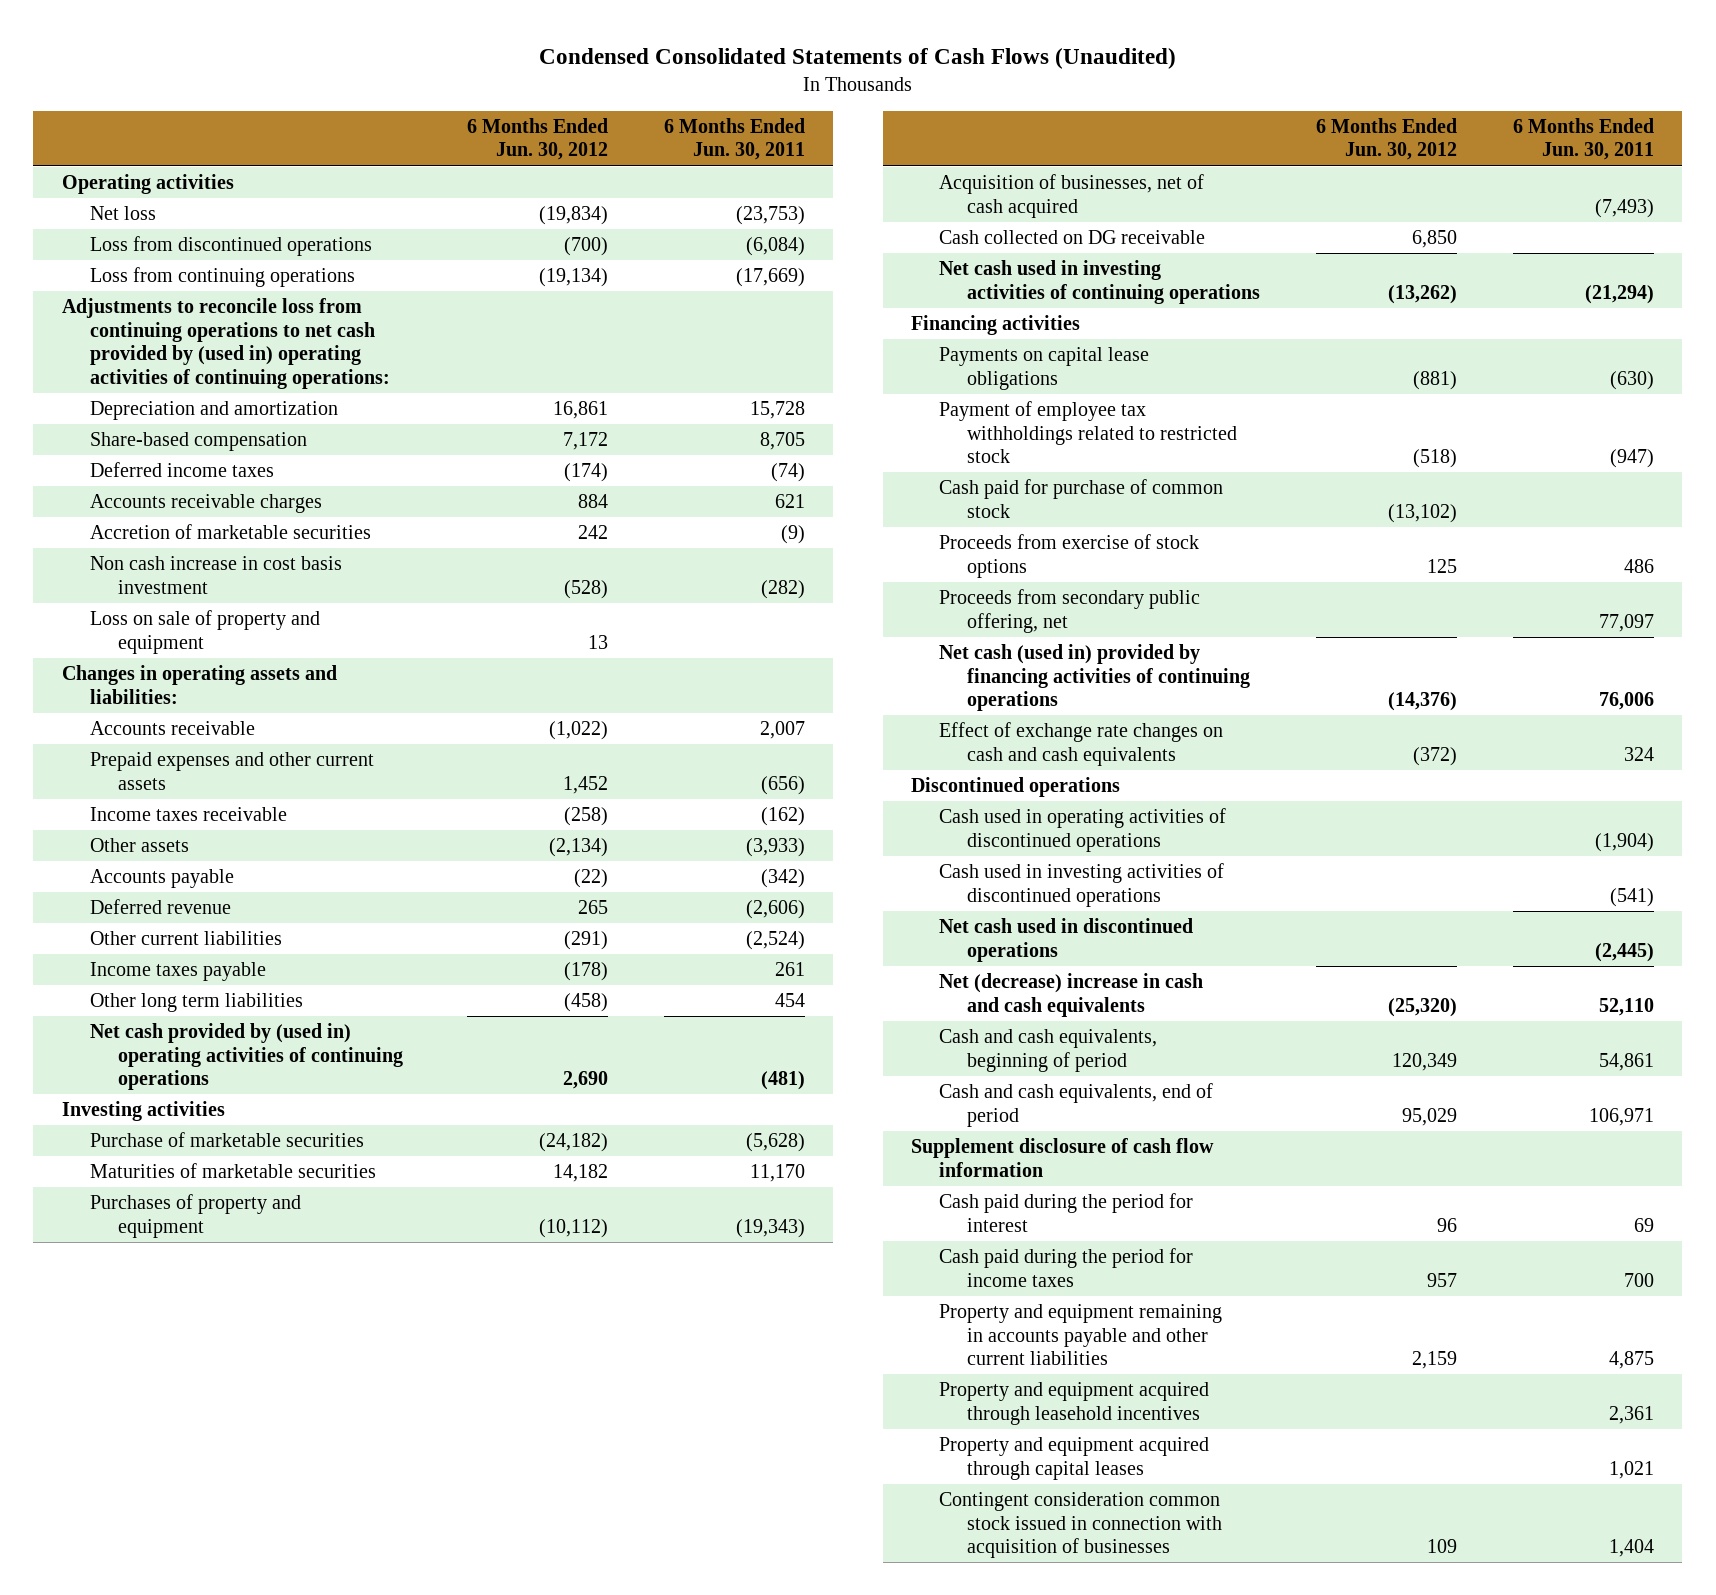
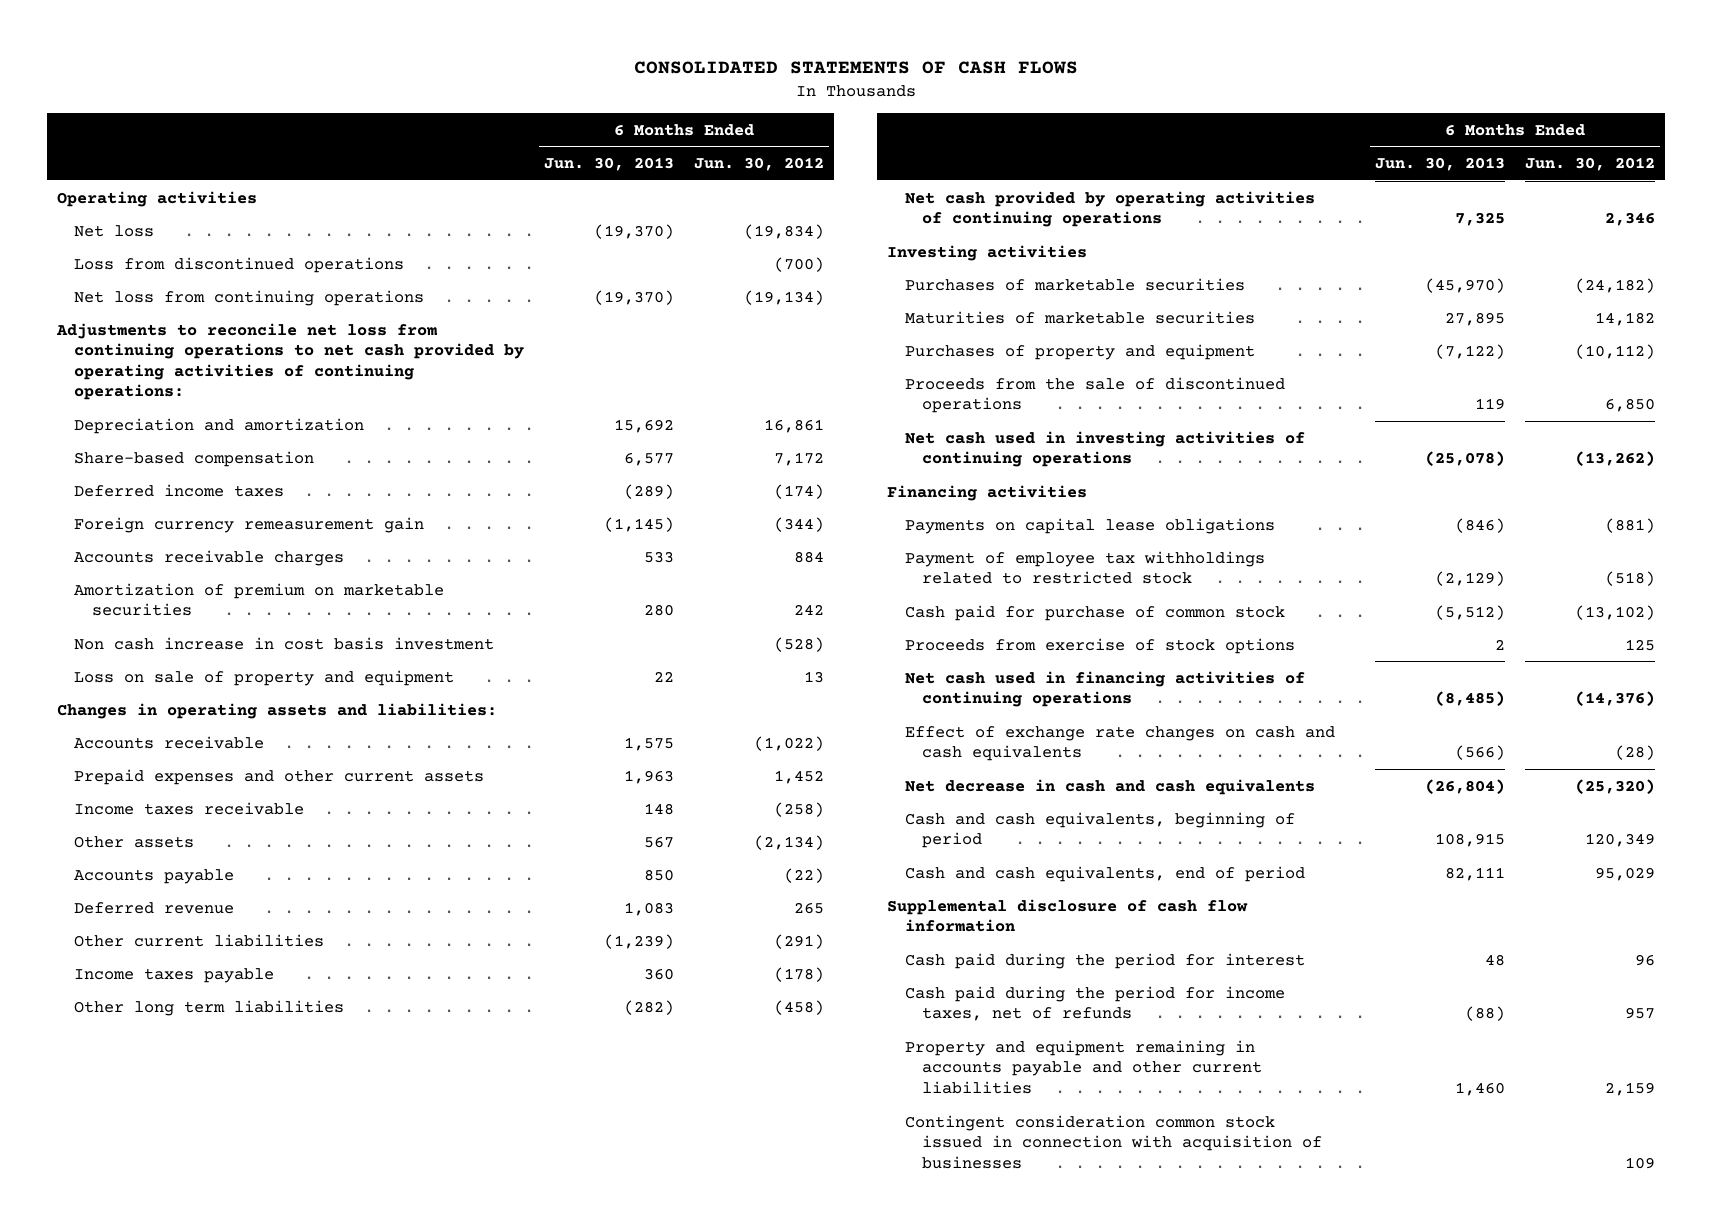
[538,48,1176,70] Condensed Consolidated Statements of Cash Flows (Unaudited) -> [633,61,1078,75] CONSOLIDATED STATEMENTS OF CASH FLOWS
[664,117,806,161] 6 Months Ended Jun. 30, 2011 -> none
none -> [544,157,675,172] Jun. 30, 2013
[89,267,355,288] Loss from continuing operations -> [74,289,425,306] Net loss from continuing operations
[61,298,390,389] Adjustments to reconcile loss from continuing operations to net cash provided by (used in) operating activities of continuing operations: -> [55,322,525,401] Adjustments to reconcile net loss from continuing operations to net cash provided by operating activities of continuing operations:
none -> [74,516,425,533] Foreign currency remeasurement gain
[89,524,371,540] Accretion of marketable securities -> [74,582,445,617] Amortization of premium on marketable securities
[89,1023,404,1091] Net cash provided by (used in) operating activities of continuing operations -> [904,190,1315,228] Net cash provided by operating activities of continuing operations
[563,1071,609,1090] 2,690 -> [1604,212,1655,227] 2,346
[89,1132,364,1148] Purchase of marketable securities -> [904,277,1245,291] Purchases of marketable securities
[938,174,1204,218] Acquisition of businesses, net of cash acquired -> none
[938,230,1205,245] Cash collected on DG receivable -> [904,376,1285,414] Proceeds from the sale of discontinued operations
[938,589,1200,633] Proceeds from secondary public offering, net -> none
[910,777,1120,798] Discontinued operations -> none
[938,808,1226,852] Cash used in operating activities of discontinued operations -> none
[938,863,1224,907] Cash used in investing activities of discontinued operations -> none
[938,918,1193,962] Net cash used in discontinued operations -> none
[938,644,1251,712] Net cash (used in) provided by financing activities of continuing operations -> [904,670,1305,708] Net cash used in financing activities of continuing operations
[1413,746,1458,766] (372) -> [1614,745,1655,761] (28)
[938,973,1203,1017] Net (decrease) increase in cash and cash equivalents -> [904,778,1315,795] Net decrease in cash and cash equivalents
[910,1138,1214,1177] Supplement disclosure of cash flow information -> [886,898,1248,933] Supplemental disclosure of cash flow information
[938,1248,1193,1287] Cash paid during the period for income taxes -> [904,985,1285,1022] Cash paid during the period for income taxes, net of refunds
[938,1382,1209,1425] Property and equipment acquired through leasehold incentives -> none
[938,1437,1209,1480] Property and equipment acquired through capital leases -> none

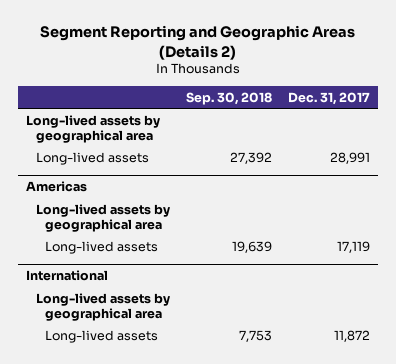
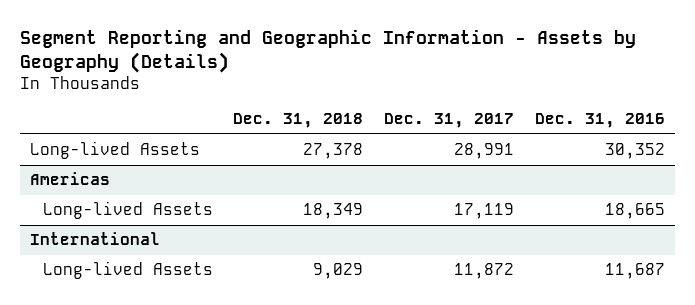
[40,25,356,60] Segment Reporting and Geographic Areas (Details 2) -> [19,28,636,73] Segment Reporting and Geographic Information - Assets by Geography (Details)
[185,91,272,105] Sep. 30, 2018 -> none
none -> [233,113,364,129] Dec. 31, 2018
none -> [534,113,665,129] Dec. 31, 2016
[25,114,160,143] Long-lived assets by geographical area -> none
[35,151,149,165] Long-lived assets -> [30,141,201,160] Long-lived Assets
[35,203,170,232] Long-lived assets by geographical area -> none
[45,240,159,254] Long-lived assets -> [42,201,213,220] Long-lived Assets
[35,292,170,321] Long-lived assets by geographical area -> none
[45,329,159,343] Long-lived assets -> [42,261,213,280] Long-lived Assets

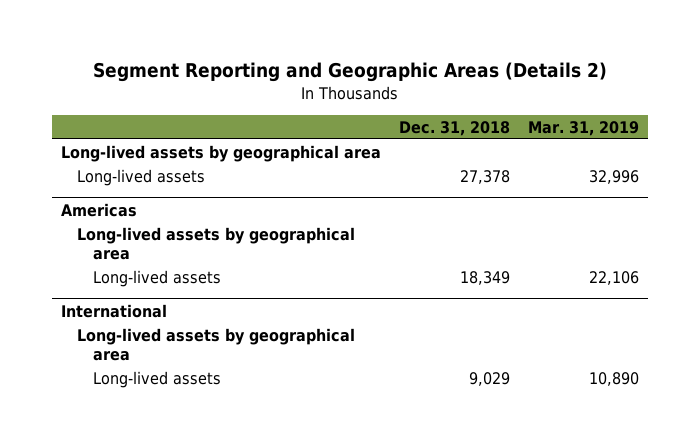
[19,28,636,73] Segment Reporting and Geographic Information - Assets by Geography (Details) -> [92,62,607,83] Segment Reporting and Geographic Areas (Details 2)
[383,113,514,129] Dec. 31, 2017 -> none
[534,113,665,129] Dec. 31, 2016 -> none
none -> [527,120,639,136] Mar. 31, 2019
none -> [61,144,382,162] Long-lived assets by geographical area
[30,141,201,160] Long-lived Assets -> [77,168,206,186] Long-lived assets
none -> [77,226,356,261] Long-lived assets by geographical area
[42,201,213,220] Long-lived Assets -> [93,269,222,287] Long-lived assets
none -> [77,327,356,362] Long-lived assets by geographical area
[42,261,213,280] Long-lived Assets -> [93,370,222,388] Long-lived assets

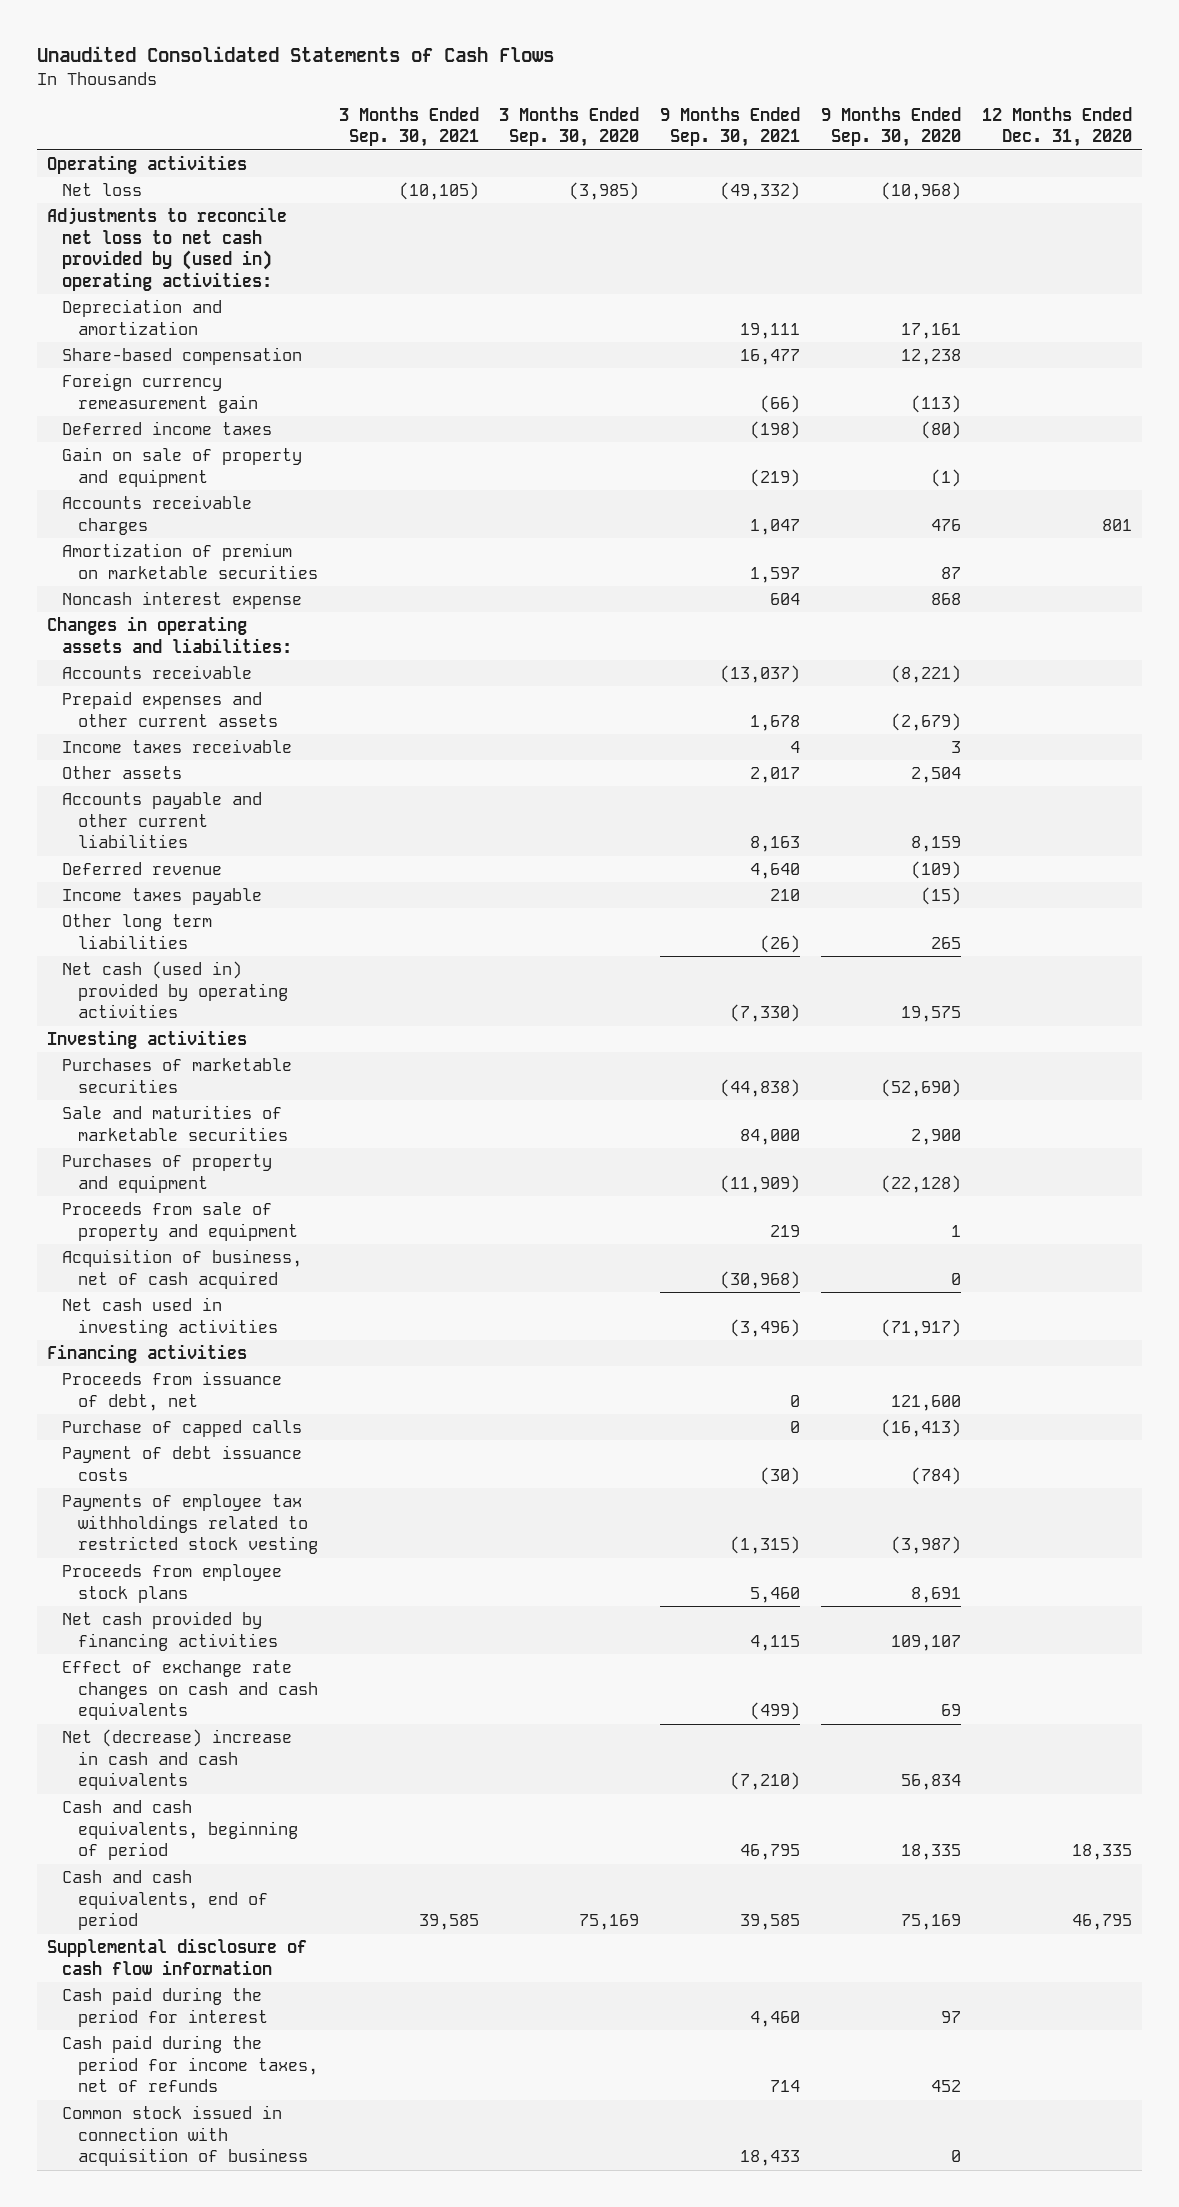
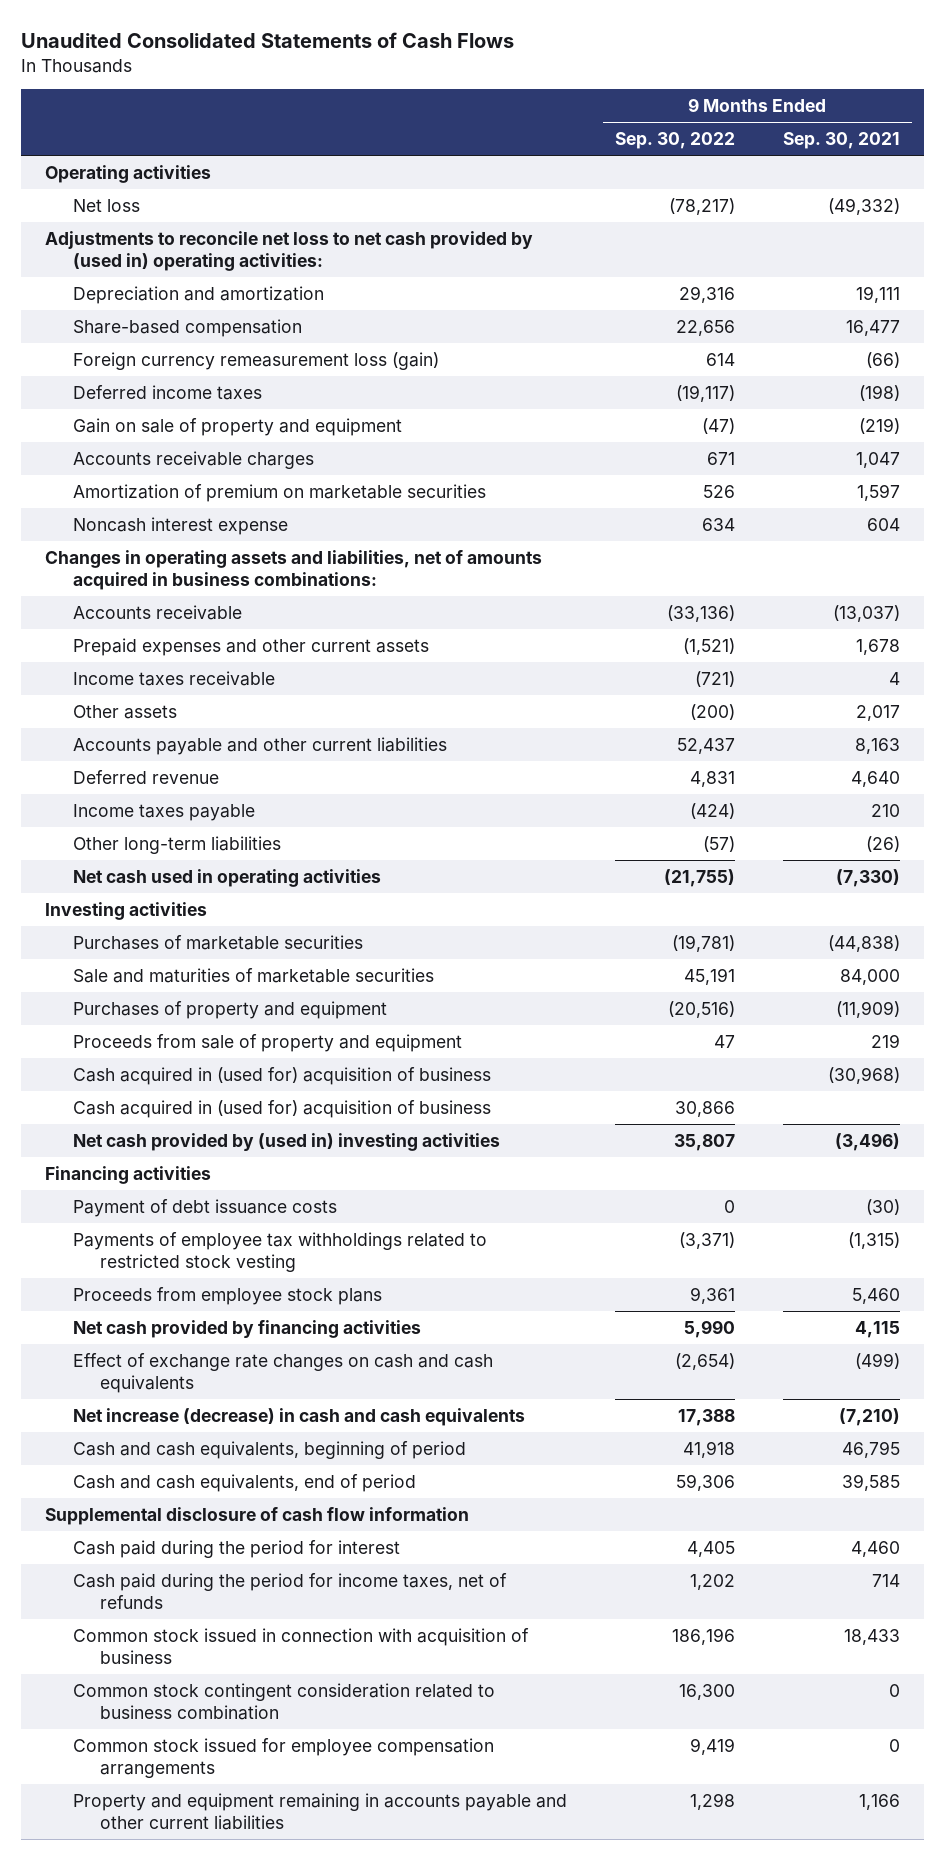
[338,106,479,148] 3 Months Ended Sep. 30, 2021 -> none
[499,106,640,148] 3 Months Ended Sep. 30, 2020 -> none
[820,106,961,148] 9 Months Ended Sep. 30, 2020 -> none
[981,106,1132,148] 12 Months Ended Dec. 31, 2020 -> none
none -> [614,132,735,150] Sep. 30, 2022
[62,373,258,413] Foreign currency remeasurement gain -> [72,351,439,370] Foreign currency remeasurement loss (gain)
[46,616,293,653] Changes in operating assets and liabilities: -> [45,549,543,591] Changes in operating assets and liabilities, net of amounts acquired in business combinations:
[62,914,213,949] Other long term liabilities -> [72,835,281,854] Other long-term liabilities
[62,961,288,1019] Net cash (used in) provided by operating activities -> [72,868,381,887] Net cash used in operating activities
[62,1249,303,1289] Acquisition of business, net of cash acquired -> [72,1066,491,1085] Cash acquired in (used for) acquisition of business
none -> [72,1099,491,1118] Cash acquired in (used for) acquisition of business
[62,1297,278,1337] Net cash used in investing activities -> [72,1132,500,1151] Net cash provided by (used in) investing activities
[62,1371,283,1411] Proceeds from issuance of debt, net -> none
[62,1420,303,1438] Purchase of capped calls -> none
[62,1729,293,1791] Net (decrease) increase in cash and cash equivalents -> [72,1407,525,1426] Net increase (decrease) in cash and cash equivalents
none -> [72,1682,495,1721] Common stock contingent consideration related to business combination
none -> [72,1737,494,1779] Common stock issued for employee compensation arrangements
none -> [72,1792,567,1831] Property and equipment remaining in accounts payable and other current liabilities

